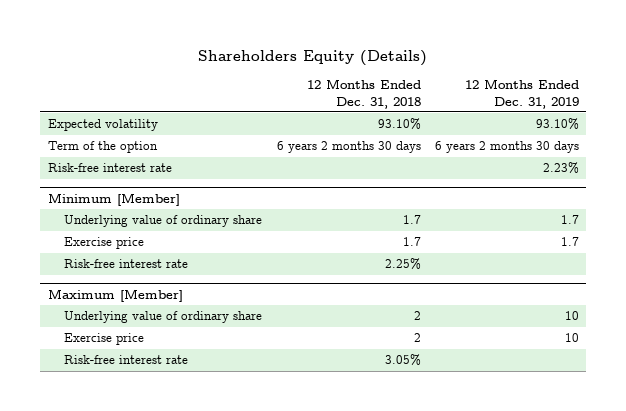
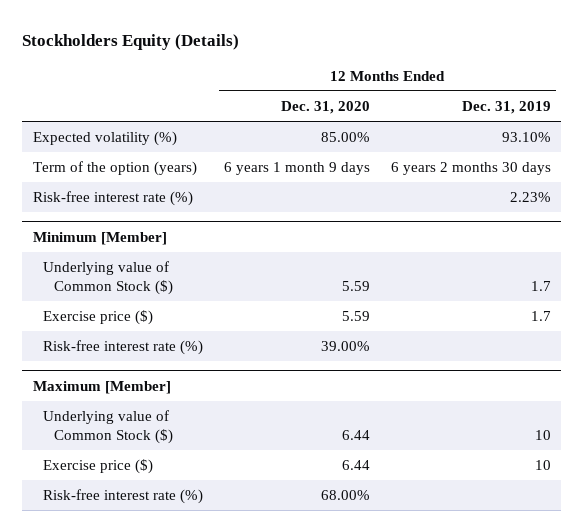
[198,49,428,66] Shareholders Equity (Details) -> [22,33,240,50] Stockholders Equity (Details)
[306,79,421,109] 12 Months Ended Dec. 31, 2018 -> none
none -> [281,100,371,114] Dec. 31, 2020
[47,119,158,132] Expected volatility -> [32,130,177,146] Expected volatility (%)
[47,141,158,154] Term of the option -> [32,160,197,176] Term of the option (years)
[47,163,172,173] Risk-free interest rate -> [32,190,193,206] Risk-free interest rate (%)
[64,215,263,228] Underlying value of ordinary share -> [43,260,174,296] Underlying value of Common Stock ($)
[64,237,145,250] Exercise price -> [43,309,154,325] Exercise price ($)
[64,259,189,269] Risk-free interest rate -> [43,339,204,355] Risk-free interest rate (%)
[64,311,263,324] Underlying value of ordinary share -> [43,409,174,445] Underlying value of Common Stock ($)
[64,333,145,346] Exercise price -> [43,458,154,474] Exercise price ($)
[64,355,189,365] Risk-free interest rate -> [43,488,204,504] Risk-free interest rate (%)

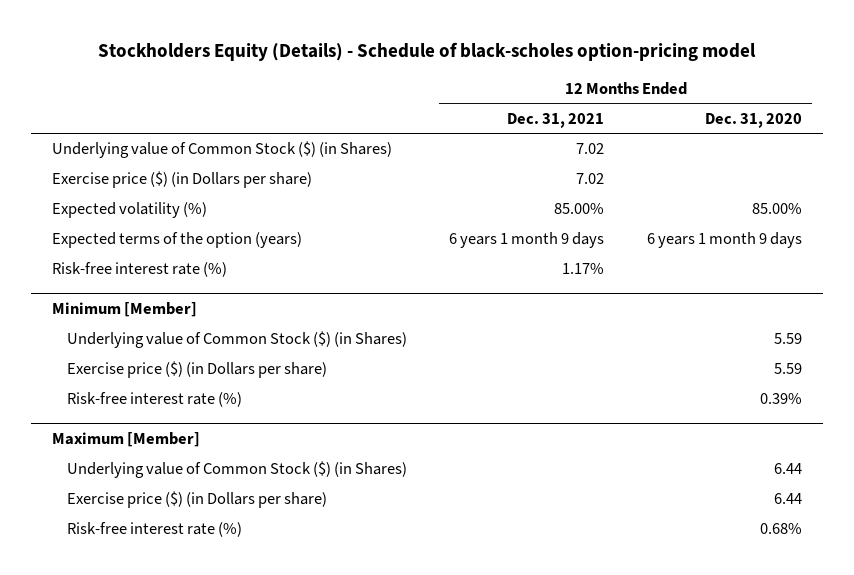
[22,33,240,50] Stockholders Equity (Details) -> [97,41,756,61] Stockholders Equity (Details) - Schedule of black-scholes option-pricing model
[461,100,551,114] Dec. 31, 2019 -> none
none -> [507,112,605,128] Dec. 31, 2021
none -> [52,141,393,159] Underlying value of Common Stock ($) (in Shares)
none -> [52,171,313,189] Exercise price ($) (in Dollars per share)
[32,160,197,176] Term of the option (years) -> [52,232,303,249] Expected terms of the option (years)
[43,260,174,296] Underlying value of Common Stock ($) -> [66,331,407,349] Underlying value of Common Stock ($) (in Shares)
[43,309,154,325] Exercise price ($) -> [66,361,327,379] Exercise price ($) (in Dollars per share)
[321,340,371,351] 39.00% -> [759,393,802,405] 0.39%
[43,409,174,445] Underlying value of Common Stock ($) -> [66,461,407,479] Underlying value of Common Stock ($) (in Shares)
[43,458,154,474] Exercise price ($) -> [66,491,327,509] Exercise price ($) (in Dollars per share)
[321,489,371,500] 68.00% -> [759,523,802,535] 0.68%

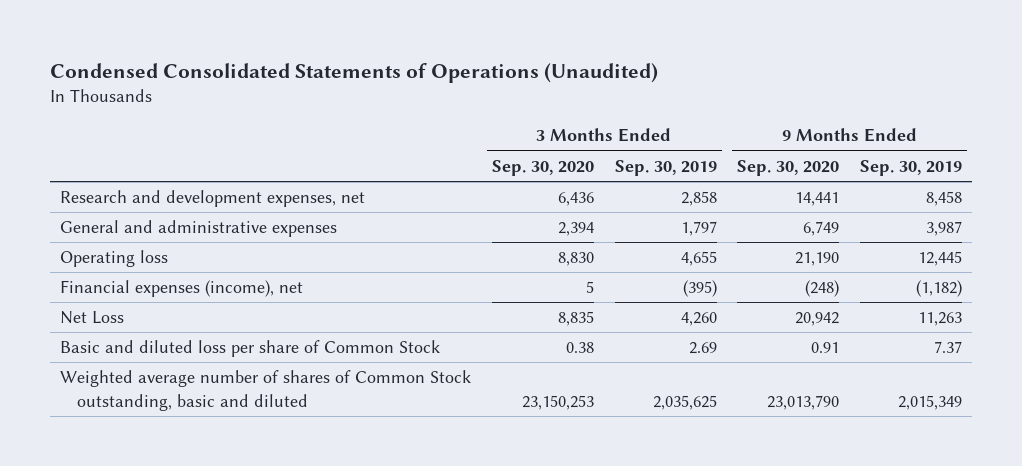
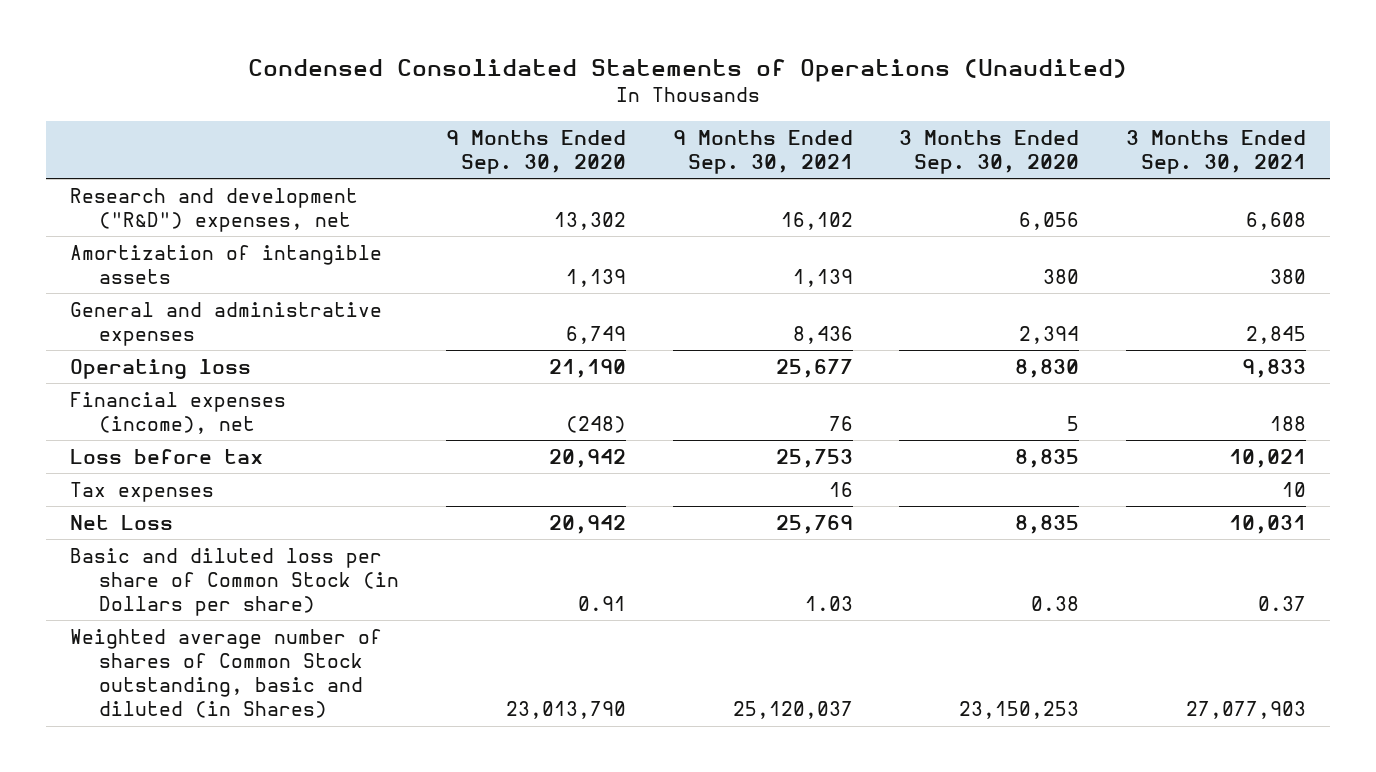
[614,159,717,176] Sep. 30, 2019 -> none
[860,159,963,176] Sep. 30, 2019 -> none
none -> [672,130,853,175] 9 Months Ended Sep. 30, 2021
none -> [1126,130,1307,175] 3 Months Ended Sep. 30, 2021
[60,190,366,208] Research and development expenses, net -> [69,187,358,232] Research and development ("R&D") expenses, net
[557,192,594,207] 6,436 -> [1019,211,1080,230] 6,056
[795,192,840,207] 14,441 -> [553,211,626,230] 13,302
none -> [69,244,382,284] Amortization of intangible assets
none -> [69,448,263,464] Loss before tax
none -> [69,481,214,502] Tax expenses
[60,340,441,358] Basic and diluted loss per share of Common Stock -> [69,547,399,617] Basic and diluted loss per share of Common Stock (in Dollars per share)
[60,370,472,411] Weighted average number of shares of Common Stock outstanding, basic and diluted -> [69,628,382,719] Weighted average number of shares of Common Stock outstanding, basic and diluted (in Shares)

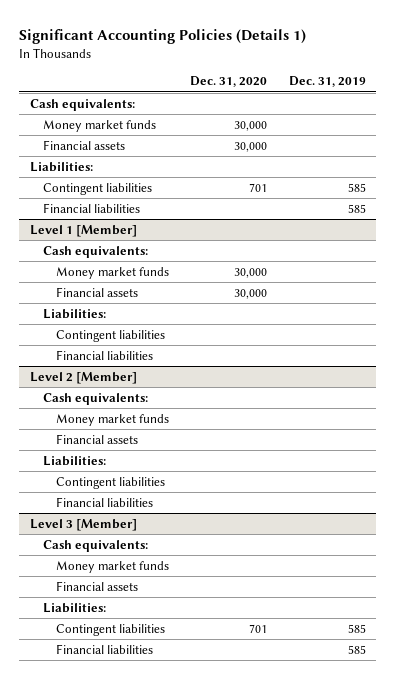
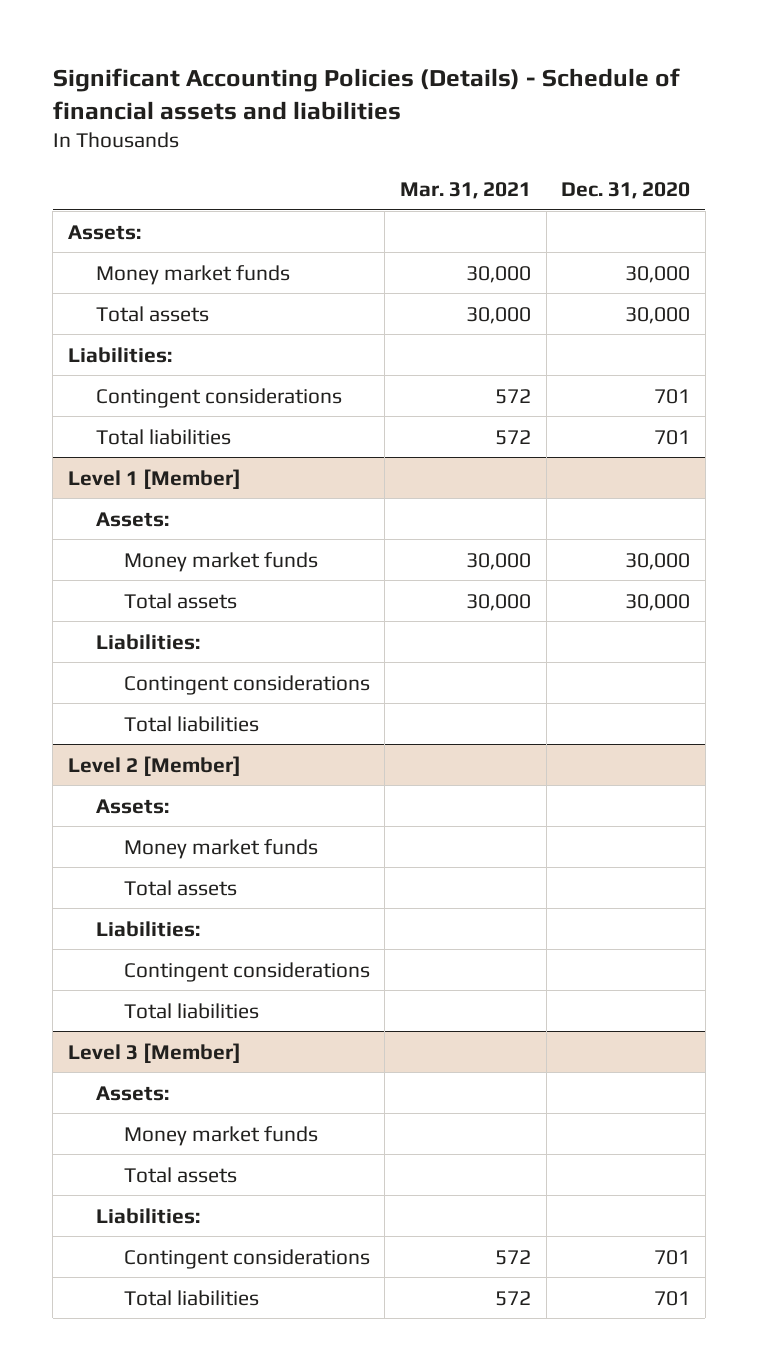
[19,28,307,44] Significant Accounting Policies (Details 1) -> [52,67,680,120] Significant Accounting Policies (Details) - Schedule of financial assets and liabilities
[288,76,366,88] Dec. 31, 2019 -> none
none -> [400,181,532,199] Mar. 31, 2021
[29,98,135,111] Cash equivalents: -> none
none -> [67,224,141,240] Assets:
[42,139,125,150] Financial assets -> none
none -> [95,305,209,322] Total assets
[42,202,140,213] Financial liabilities -> none
[42,182,152,195] Contingent liabilities -> [95,387,342,408] Contingent considerations
none -> [95,428,231,445] Total liabilities
[42,245,148,258] Cash equivalents: -> none
none -> [95,511,169,527] Assets:
[55,286,138,297] Financial assets -> none
none -> [123,592,237,609] Total assets
[55,349,153,360] Financial liabilities -> none
[55,329,165,342] Contingent liabilities -> [123,674,370,695] Contingent considerations
none -> [123,715,259,732] Total liabilities
[42,392,148,405] Cash equivalents: -> none
none -> [95,798,169,814] Assets:
[55,433,138,444] Financial assets -> none
none -> [123,879,237,896] Total assets
[55,496,153,507] Financial liabilities -> none
[55,476,165,489] Contingent liabilities -> [123,961,370,982] Contingent considerations
none -> [123,1002,259,1019] Total liabilities
[42,539,148,552] Cash equivalents: -> none
none -> [95,1085,169,1101] Assets:
[55,580,138,591] Financial assets -> none
none -> [123,1166,237,1183] Total assets
[55,643,153,654] Financial liabilities -> none
[55,623,165,636] Contingent liabilities -> [123,1248,370,1269] Contingent considerations
none -> [123,1289,259,1306] Total liabilities

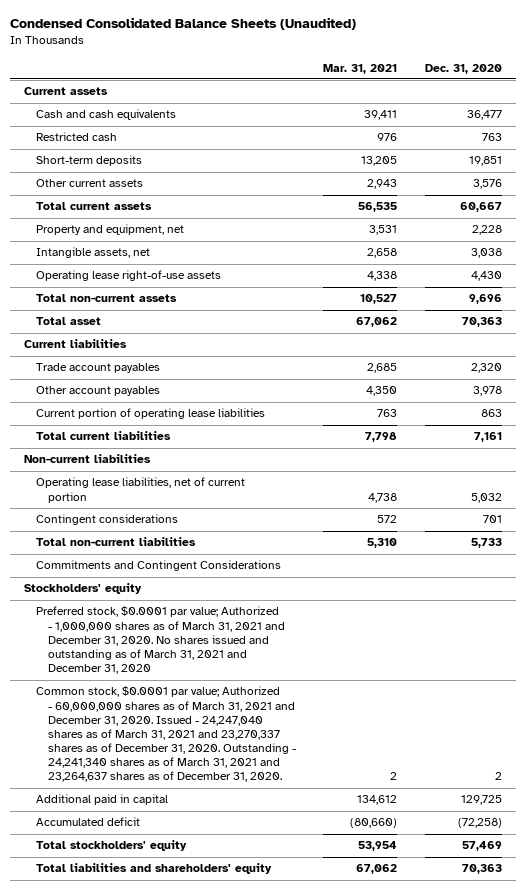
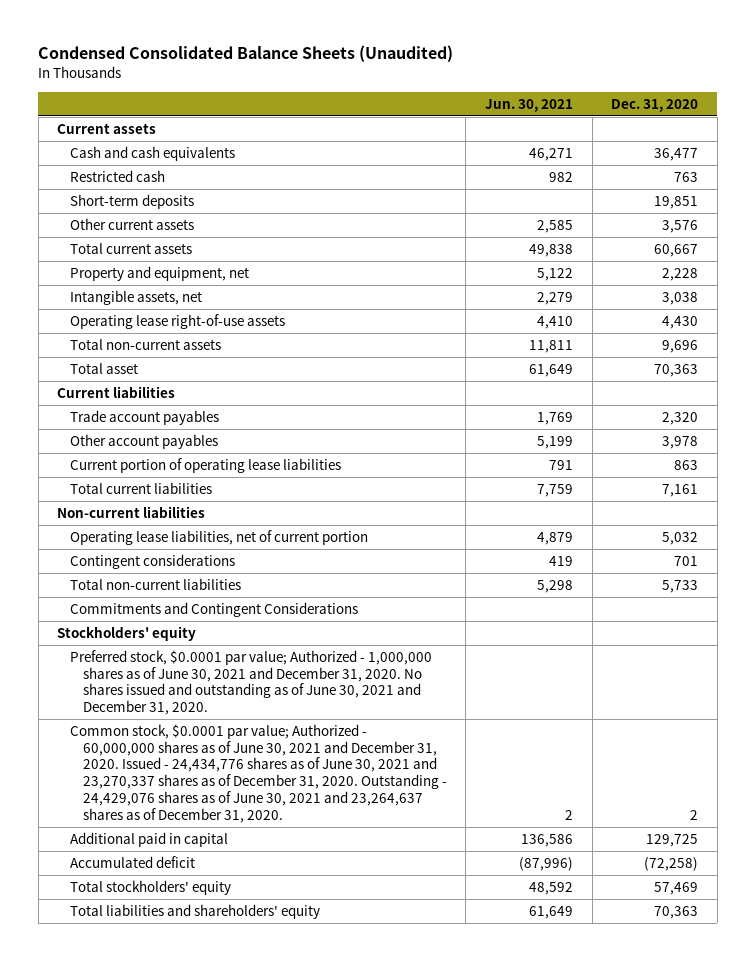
[323,63,398,74] Mar. 31, 2021 -> none
none -> [484,98,573,112] Jun. 30, 2021
[35,606,285,675] Preferred stock, $0.0001 par value; Authorized - 1,000,000 shares as of March 31, 2021 and December 31, 2020. No shares issued and outstanding as of March 31, 2021 and December 31, 2020 -> [70,650,433,716] Preferred stock, $0.0001 par value; Authorized - 1,000,000 shares as of June 30, 2021 and December 31, 2020. No shares issued and outstanding as of June 30, 2021 and December 31, 2020.
[35,686,296,783] Common stock, $0.0001 par value; Authorized - 60,000,000 shares as of March 31, 2021 and December 31, 2020. Issued - 24,247,040 shares as of March 31, 2021 and 23,270,337 shares as of December 31, 2020. Outstanding - 24,241,340 shares as of March 31, 2021 and 23,264,637 shares as of December 31, 2020. -> [70,724,447,823] Common stock, $0.0001 par value; Authorized - 60,000,000 shares as of June 30, 2021 and December 31, 2020. Issued - 24,434,776 shares as of June 30, 2021 and 23,270,337 shares as of December 31, 2020. Outstanding - 24,429,076 shares as of June 30, 2021 and 23,264,637 shares as of December 31, 2020.

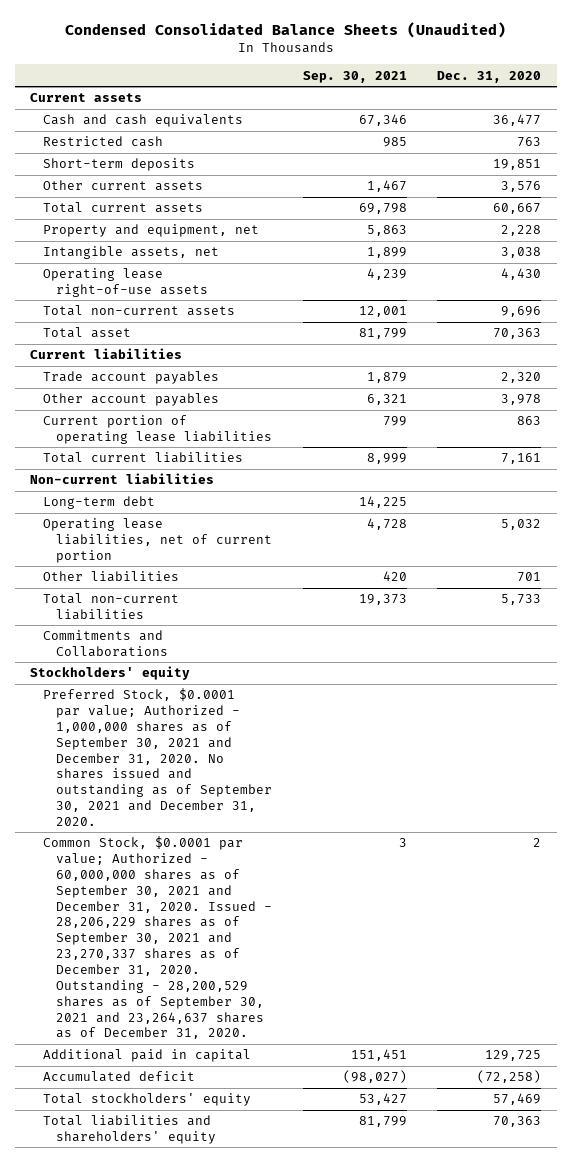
[484,98,573,112] Jun. 30, 2021 -> none
none -> [302,70,407,83] Sep. 30, 2021
none -> [43,496,156,510] Long-term debt
[70,554,236,570] Contingent considerations -> none
none -> [43,571,180,583] Other liabilities
[70,602,359,618] Commitments and Contingent Considerations -> [43,630,168,658] Commitments and Collaborations
[70,650,433,716] Preferred stock, $0.0001 par value; Authorized - 1,000,000 shares as of June 30, 2021 and December 31, 2020. No shares issued and outstanding as of June 30, 2021 and December 31, 2020. -> [43,688,272,827] Preferred Stock, $0.0001 par value; Authorized - 1,000,000 shares as of September 30, 2021 and December 31, 2020. No shares issued and outstanding as of September 30, 2021 and December 31, 2020.
[70,724,447,823] Common stock, $0.0001 par value; Authorized - 60,000,000 shares as of June 30, 2021 and December 31, 2020. Issued - 24,434,776 shares as of June 30, 2021 and 23,270,337 shares as of December 31, 2020. Outstanding - 24,429,076 shares as of June 30, 2021 and 23,264,637 shares as of December 31, 2020. -> [43,836,272,1040] Common Stock, $0.0001 par value; Authorized - 60,000,000 shares as of September 30, 2021 and December 31, 2020. Issued - 28,206,229 shares as of September 30, 2021 and 23,270,337 shares as of December 31, 2020. Outstanding - 28,200,529 shares as of September 30, 2021 and 23,264,637 shares as of December 31, 2020.

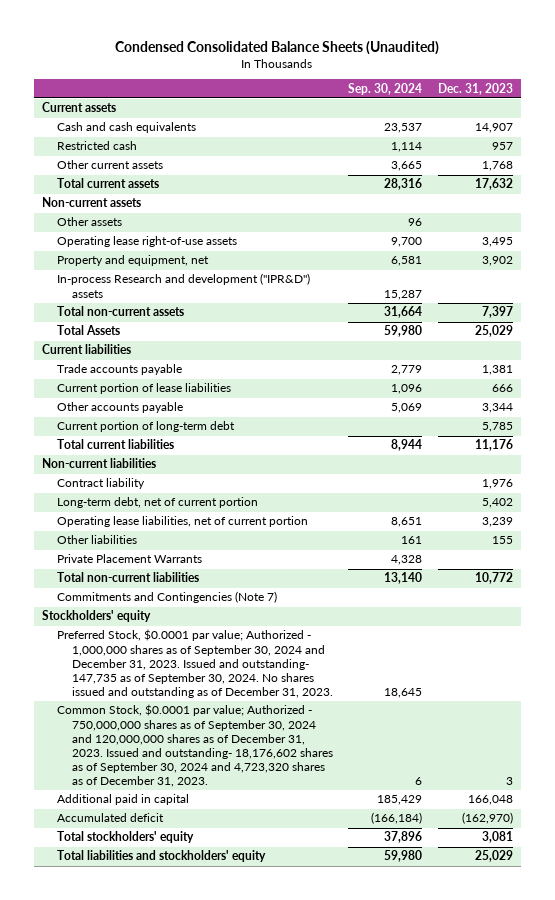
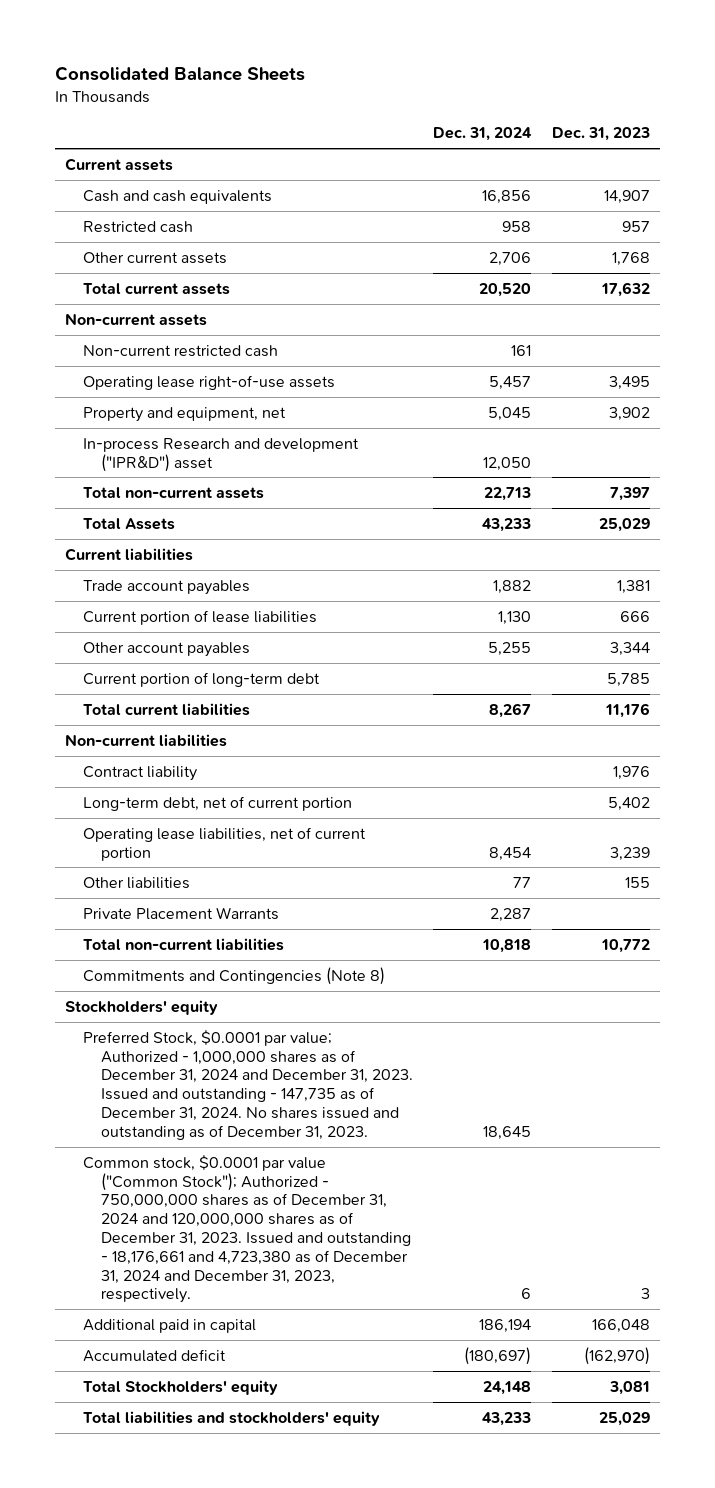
[115,41,440,56] Condensed Consolidated Balance Sheets (Unaudited) -> [54,65,305,81] Consolidated Balance Sheets
[348,82,423,95] Sep. 30, 2024 -> none
none -> [433,127,533,142] Dec. 31, 2024
[57,217,123,227] Other assets -> none
none -> [82,344,278,357] Non-current restricted cash
[57,273,311,298] In-process Research and development ("IPR&D") assets -> [82,437,359,472] In-process Research and development ("IPR&D") asset
[57,364,183,376] Trade accounts payable -> [82,579,250,595] Trade account payables
[57,402,184,414] Other accounts payable -> [82,641,250,657] Other account payables
[57,591,278,604] Commitments and Contingencies (Note 7) -> [82,966,385,985] Commitments and Contingencies (Note 8)
[57,629,334,698] Preferred Stock, $0.0001 par value; Authorized - 1,000,000 shares as of September 30, 2024 and December 31, 2023. Issued and outstanding- 147,735 as of September 30, 2024. No shares issued and outstanding as of December 31, 2023. -> [82,1029,414,1140] Preferred Stock, $0.0001 par value; Authorized - 1,000,000 shares as of December 31, 2024 and December 31, 2023. Issued and outstanding - 147,735 as of December 31, 2024. No shares issued and outstanding as of December 31, 2023.
[57,704,334,788] Common Stock, $0.0001 par value; Authorized - 750,000,000 shares as of September 30, 2024 and 120,000,000 shares as of December 31, 2023. Issued and outstanding- 18,176,602 shares as of September 30, 2024 and 4,723,320 shares as of December 31, 2023. -> [82,1154,412,1304] Common stock, $0.0001 par value ("Common Stock"); Authorized - 750,000,000 shares as of December 31, 2024 and 120,000,000 shares as of December 31, 2023. Issued and outstanding - 18,176,661 and 4,723,380 as of December 31, 2024 and December 31, 2023, respectively.
[57,831,195,844] Total stockholders' equity -> [82,1379,278,1395] Total Stockholders' equity

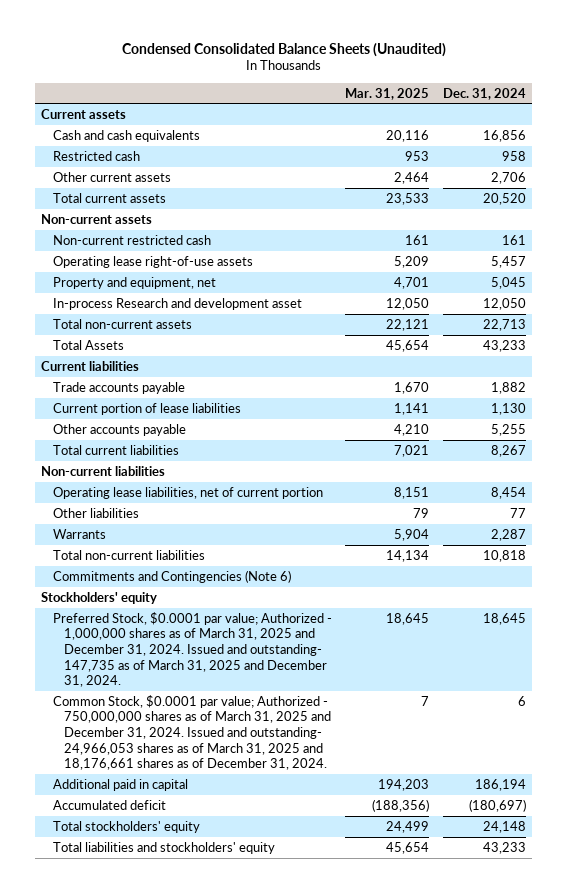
[54,65,305,81] Consolidated Balance Sheets -> [121,42,446,57] Condensed Consolidated Balance Sheets (Unaudited)
[551,127,650,142] Dec. 31, 2023 -> none
none -> [345,87,430,100] Mar. 31, 2025
[82,437,359,472] In-process Research and development ("IPR&D") asset -> [52,297,302,310] In-process Research and development asset
[82,579,250,595] Trade account payables -> [52,381,185,394] Trade accounts payable
[82,671,320,687] Current portion of long-term debt -> none
[82,641,250,657] Other account payables -> [52,423,186,436] Other accounts payable
[82,765,197,781] Contract liability -> none
[82,795,352,811] Long-term debt, net of current portion -> none
[82,906,279,920] Private Placement Warrants -> [52,528,106,539] Warrants
[82,966,385,985] Commitments and Contingencies (Note 8) -> [52,569,291,583] Commitments and Contingencies (Note 6)
[82,1029,414,1140] Preferred Stock, $0.0001 par value; Authorized - 1,000,000 shares as of December 31, 2024 and December 31, 2023. Issued and outstanding - 147,735 as of December 31, 2024. No shares issued and outstanding as of December 31, 2023. -> [52,611,332,688] Preferred Stock, $0.0001 par value; Authorized - 1,000,000 shares as of March 31, 2025 and December 31, 2024. Issued and outstanding- 147,735 as of March 31, 2025 and December 31, 2024.
[82,1154,412,1304] Common stock, $0.0001 par value ("Common Stock"); Authorized - 750,000,000 shares as of December 31, 2024 and 120,000,000 shares as of December 31, 2023. Issued and outstanding - 18,176,661 and 4,723,380 as of December 31, 2024 and December 31, 2023, respectively. -> [52,694,332,771] Common Stock, $0.0001 par value; Authorized - 750,000,000 shares as of March 31, 2025 and December 31, 2024. Issued and outstanding- 24,966,053 shares as of March 31, 2025 and 18,176,661 shares as of December 31, 2024.
[82,1379,278,1395] Total Stockholders' equity -> [52,820,200,833] Total stockholders' equity

